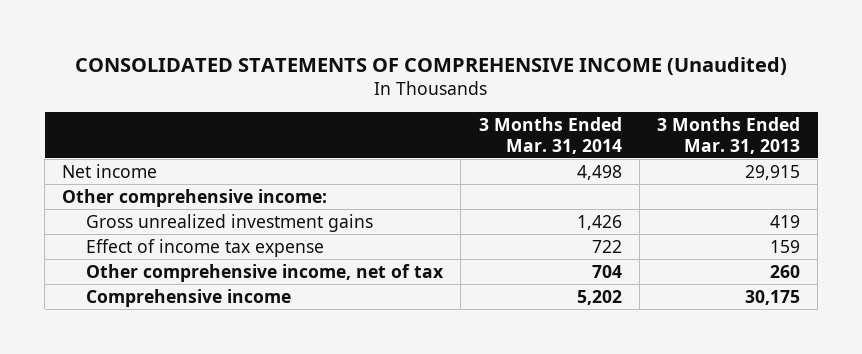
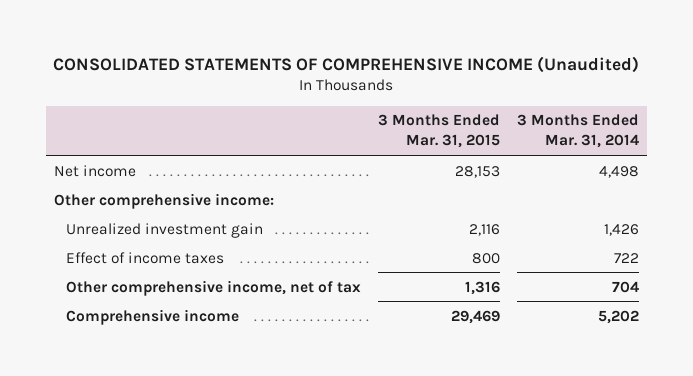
[656,117,800,154] 3 Months Ended Mar. 31, 2013 -> none
none -> [377,114,500,149] 3 Months Ended Mar. 31, 2015
[86,213,374,232] Gross unrealized investment gains -> [65,222,263,238] Unrealized investment gain
[86,238,325,257] Effect of income tax expense -> [65,251,224,264] Effect of income taxes

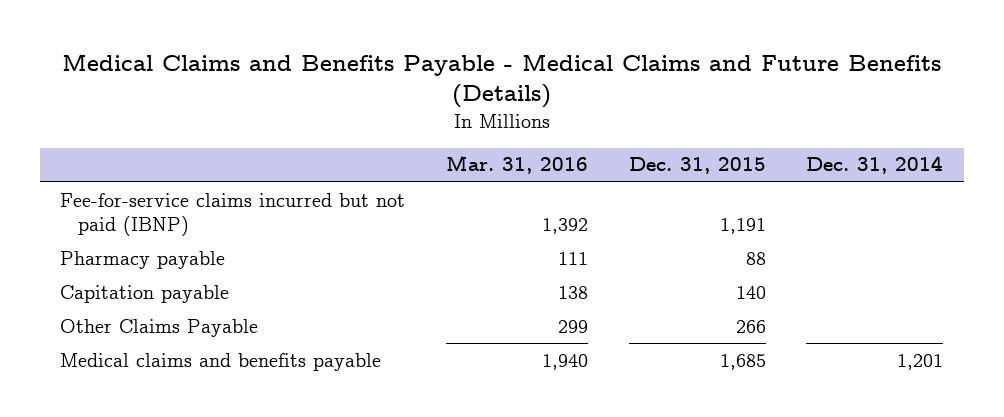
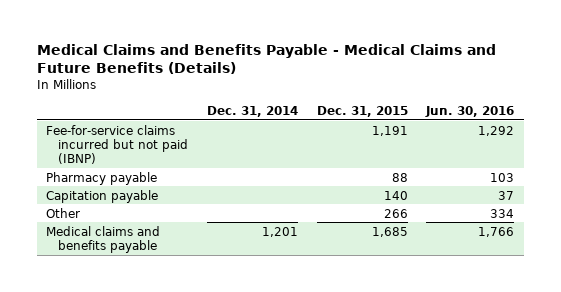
[446,155,589,175] Mar. 31, 2016 -> none
none -> [425,105,515,117] Jun. 30, 2016
[60,318,259,337] Other Claims Payable -> [46,207,81,218] Other

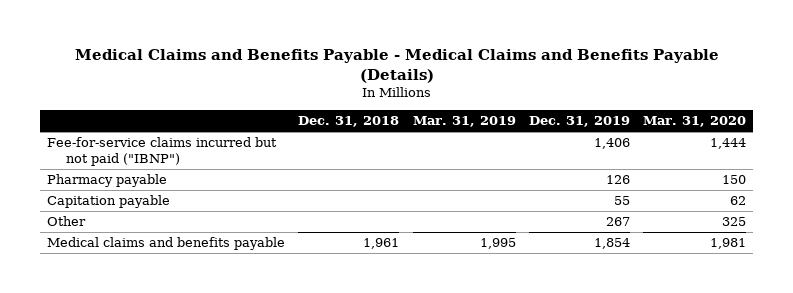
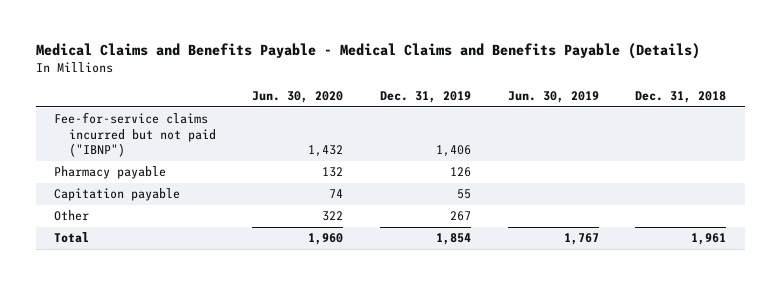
[412,116,516,128] Mar. 31, 2019 -> none
[643,116,747,128] Mar. 31, 2020 -> none
none -> [252,91,344,104] Jun. 30, 2020
none -> [507,91,599,104] Jun. 30, 2019
[47,237,286,251] Medical claims and benefits payable -> [54,232,90,244] Total

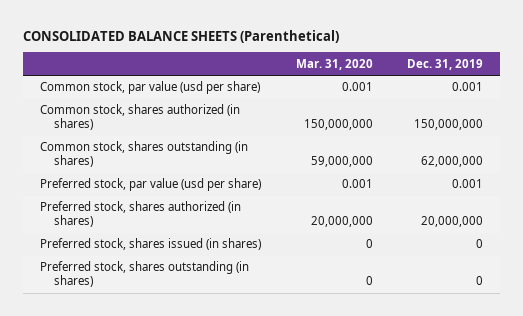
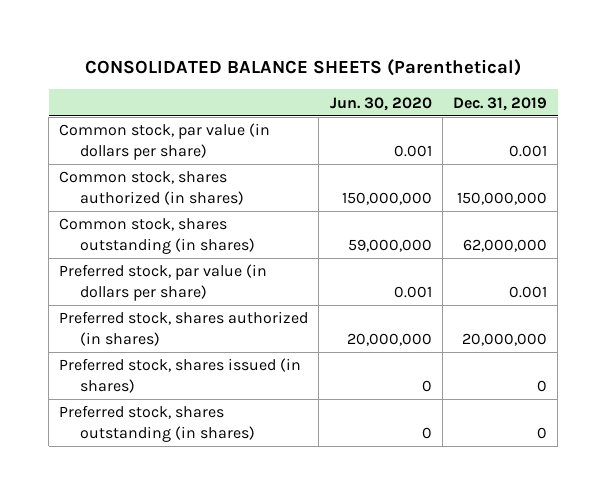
[295,58,373,70] Mar. 31, 2020 -> none
none -> [329,96,432,111] Jun. 30, 2020
[40,81,261,95] Common stock, par value (usd per share) -> [59,123,271,160] Common stock, par value (in dollars per share)
[40,178,262,192] Preferred stock, par value (usd per share) -> [59,264,268,301] Preferred stock, par value (in dollars per share)

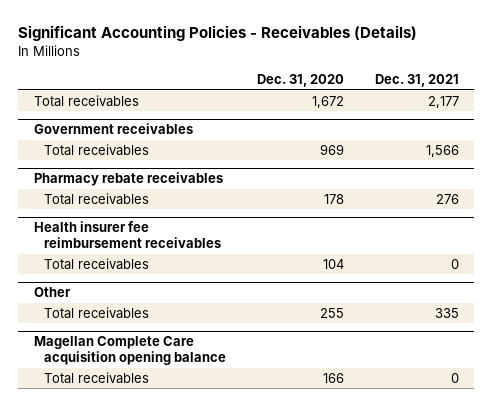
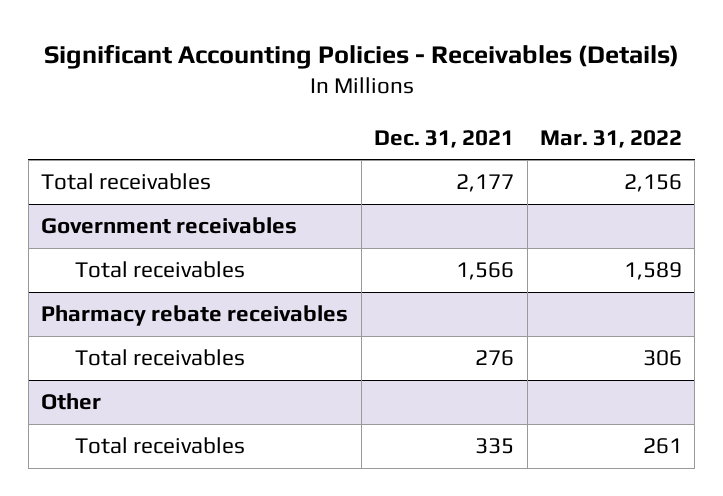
[256,74,344,88] Dec. 31, 2020 -> none
none -> [539,129,682,148] Mar. 31, 2022
[33,221,221,249] Health insurer fee reimbursement receivables -> none
[43,258,149,271] Total receivables -> none
[33,336,226,366] Magellan Complete Care acquisition opening balance -> none
[43,372,149,385] Total receivables -> none

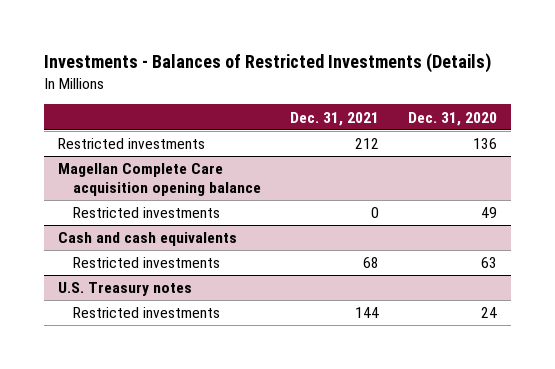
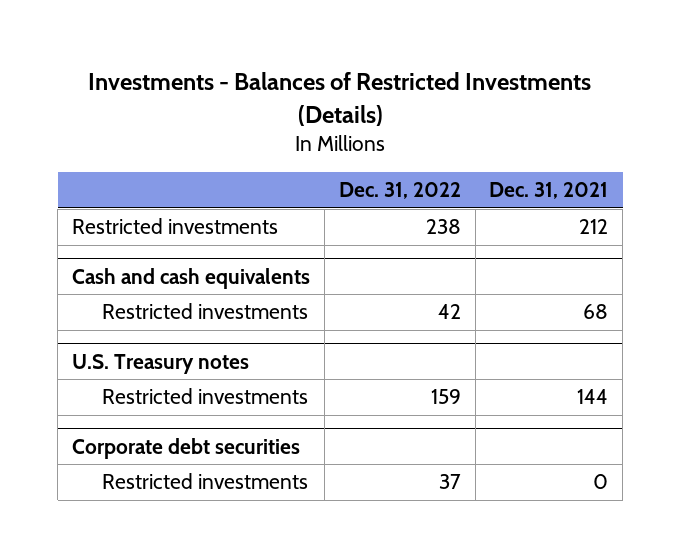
[407,111,497,126] Dec. 31, 2020 -> none
none -> [338,182,461,200] Dec. 31, 2022
[58,163,262,196] Magellan Complete Care acquisition opening balance -> none
[73,207,221,219] Restricted investments -> none
none -> [72,437,301,459] Corporate debt securities
none -> [102,473,309,490] Restricted investments

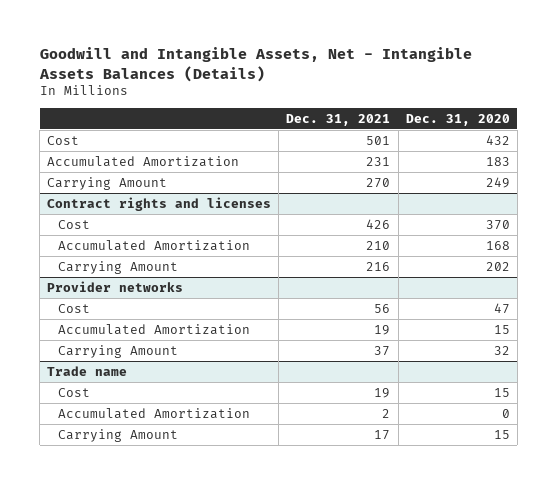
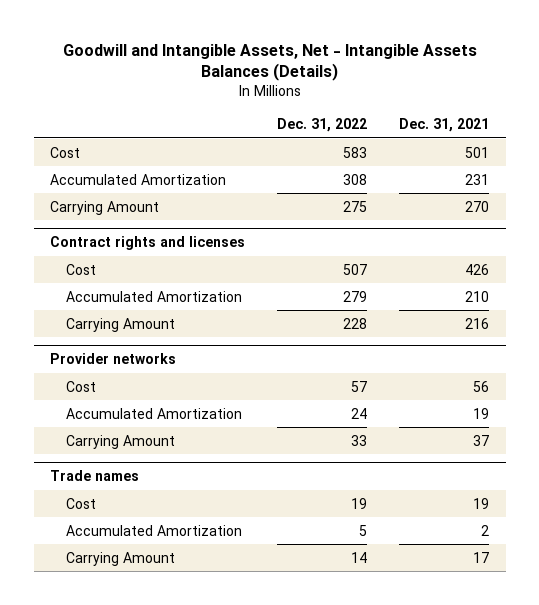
[405,113,510,126] Dec. 31, 2020 -> none
none -> [277,118,368,133] Dec. 31, 2022
[47,365,128,376] Trade name -> [49,470,139,482] Trade names

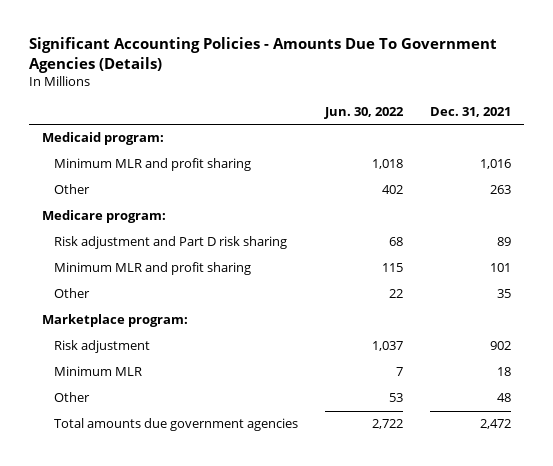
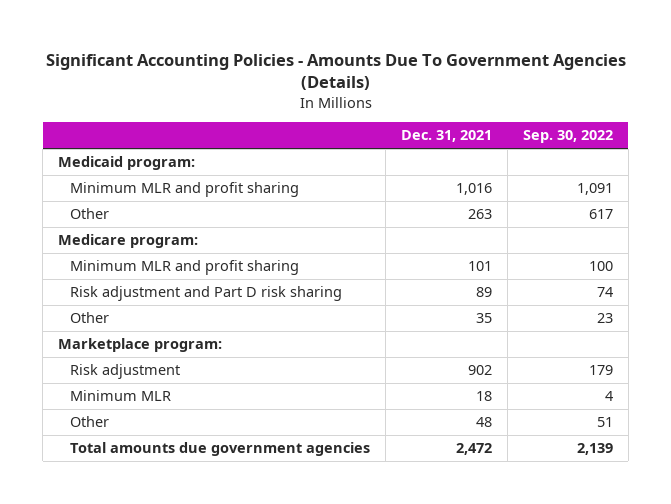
[324,106,405,119] Jun. 30, 2022 -> none
none -> [522,130,613,144] Sep. 30, 2022
[54,236,288,250] Risk adjustment and Part D risk sharing -> [70,286,343,302] Risk adjustment and Part D risk sharing

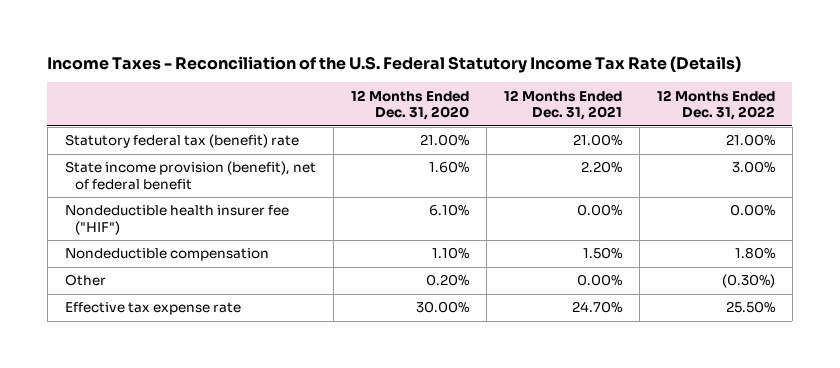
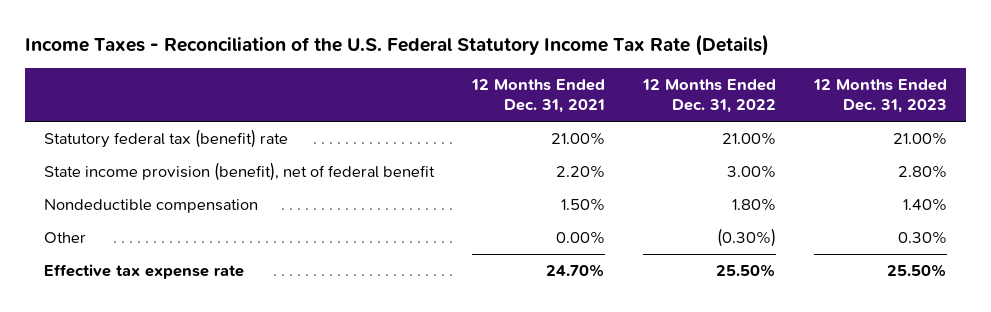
[350,89,469,121] 12 Months Ended Dec. 31, 2020 -> none
none -> [812,78,947,114] 12 Months Ended Dec. 31, 2023
[64,205,289,235] Nondeductible health insurer fee ("HIF") -> none

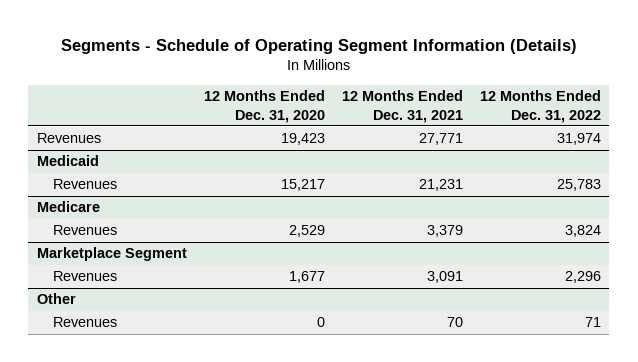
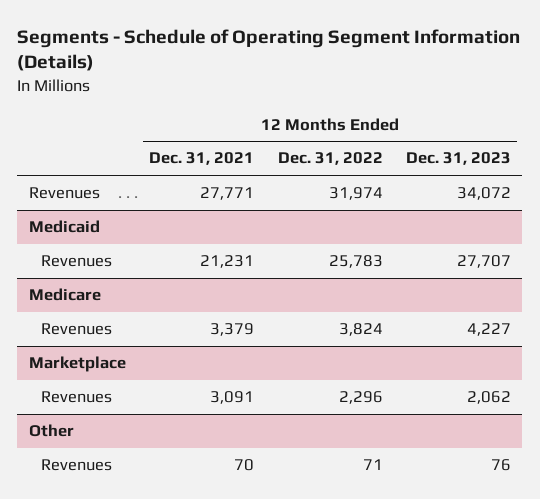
[203,89,325,123] 12 Months Ended Dec. 31, 2020 -> none
none -> [405,152,511,166] Dec. 31, 2023
[36,247,187,262] Marketplace Segment -> [28,356,126,373] Marketplace

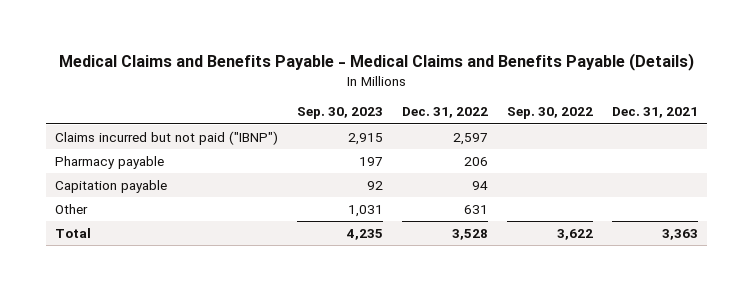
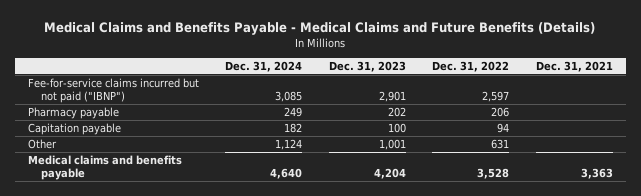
[58,53,694,72] Medical Claims and Benefits Payable - Medical Claims and Benefits Payable (Details) -> [44,21,596,35] Medical Claims and Benefits Payable - Medical Claims and Future Benefits (Details)
[297,107,384,120] Sep. 30, 2023 -> none
[507,107,594,120] Sep. 30, 2022 -> none
none -> [225,61,303,73] Dec. 31, 2024
none -> [328,61,406,73] Dec. 31, 2023
[55,131,279,146] Claims incurred but not paid ("IBNP") -> [27,77,199,103] Fee-for-service claims incurred but not paid ("IBNP")
[55,228,92,239] Total -> [27,154,182,180] Medical claims and benefits payable

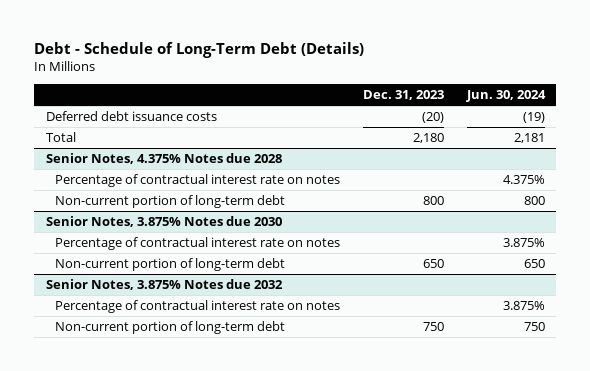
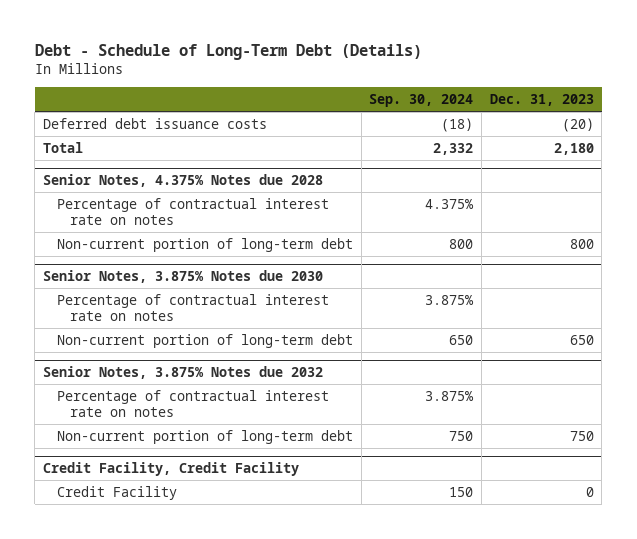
[465,89,546,102] Jun. 30, 2024 -> none
none -> [369,93,474,107] Sep. 30, 2024
none -> [43,462,300,477] Credit Facility, Credit Facility
none -> [56,485,177,500] Credit Facility

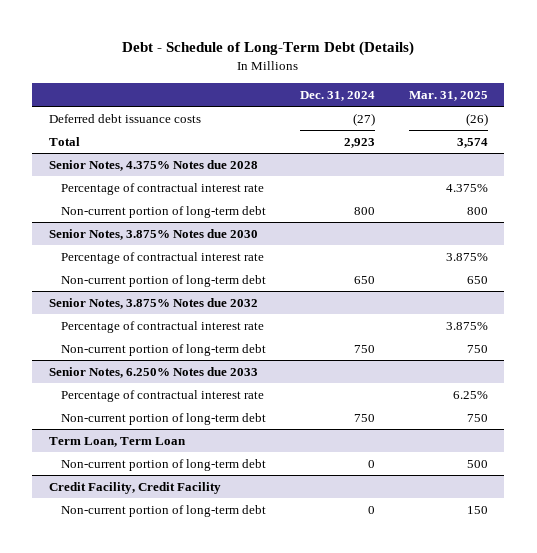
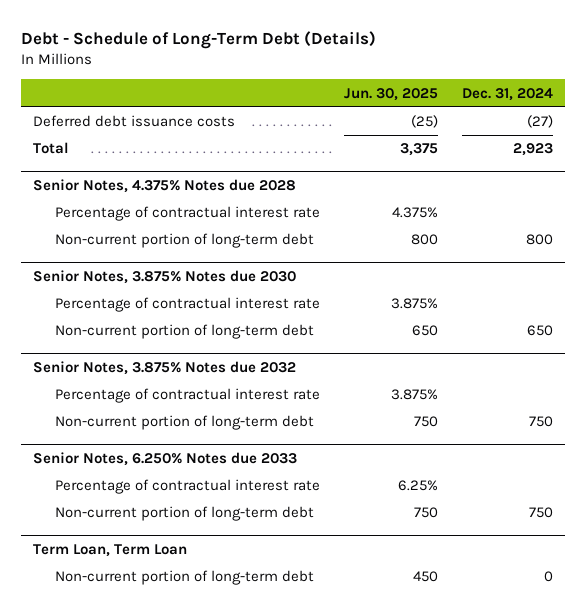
[408,90,488,101] Mar. 31, 2025 -> none
none -> [344,87,439,101] Jun. 30, 2025
[49,481,222,494] Credit Facility, Credit Facility -> none
[61,504,267,517] Non-current portion of long-term debt -> none

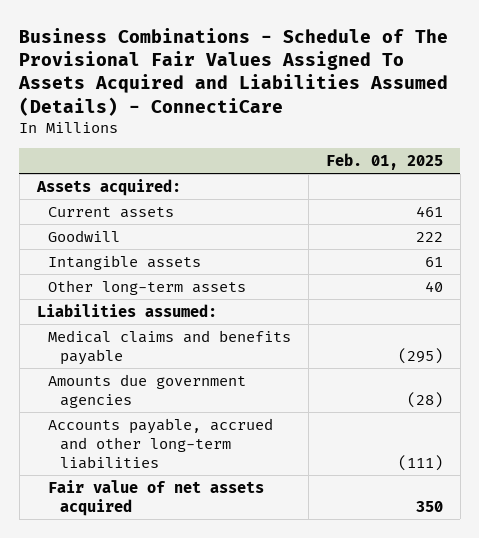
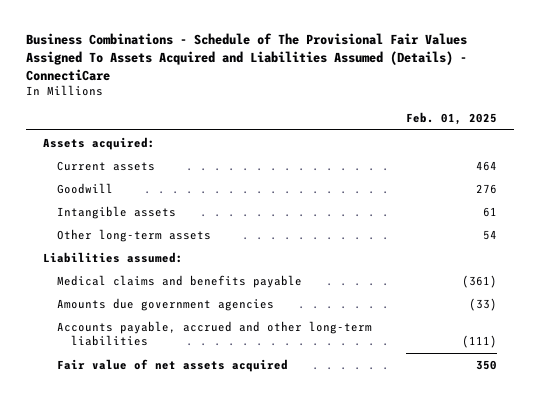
[415,205,443,217] 461 -> [475,160,497,171] 464
[415,231,443,242] 222 -> [475,183,497,194] 276
[424,280,443,292] 40 -> [482,229,497,240] 54
[397,347,443,364] (295) -> [461,274,497,288] (361)
[406,391,443,408] (28) -> [468,297,497,311] (33)

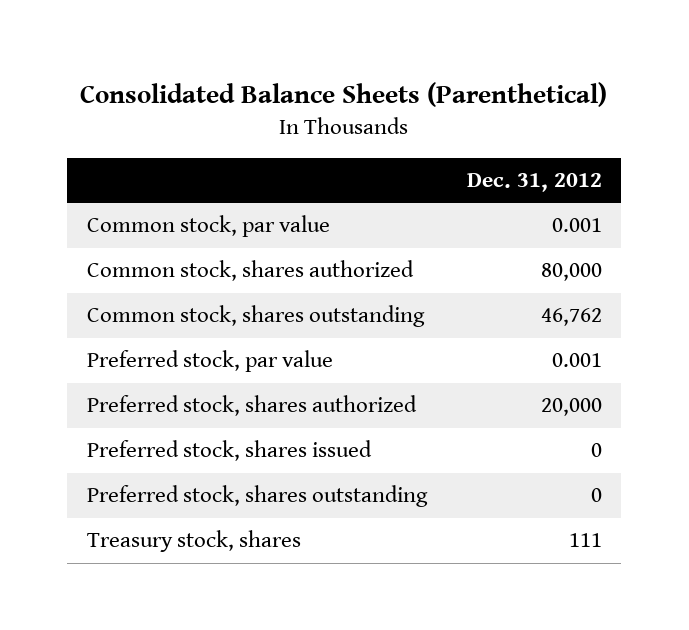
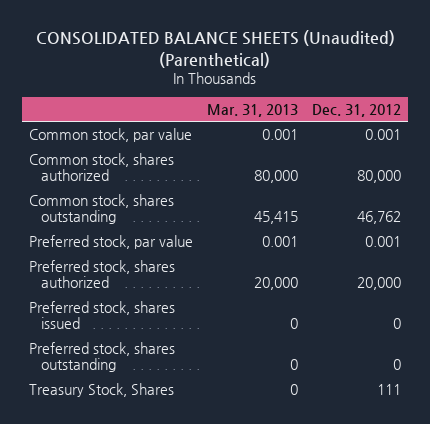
[80,82,608,108] Consolidated Balance Sheets (Parenthetical) -> [36,30,396,68] CONSOLIDATED BALANCE SHEETS (Unaudited) (Parenthetical)
none -> [207,103,299,117] Mar. 31, 2013
[87,530,302,553] Treasury stock, shares -> [29,383,175,398] Treasury Stock, Shares

